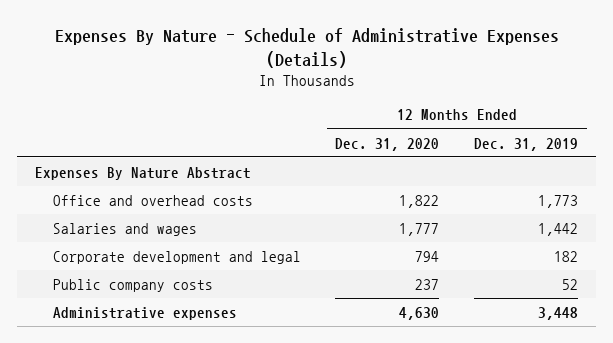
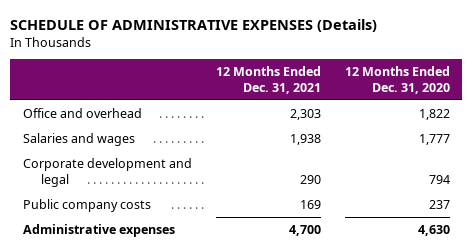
[54,28,559,68] Expenses By Nature - Schedule of Administrative Expenses (Details) -> [10,18,378,32] SCHEDULE OF ADMINISTRATIVE EXPENSES (Details)
[474,137,579,151] Dec. 31, 2019 -> none
none -> [215,66,321,95] 12 Months Ended Dec. 31, 2021
[34,166,251,180] Expenses By Nature Abstract -> none
[52,194,253,206] Office and overhead costs -> [22,107,142,118] Office and overhead

